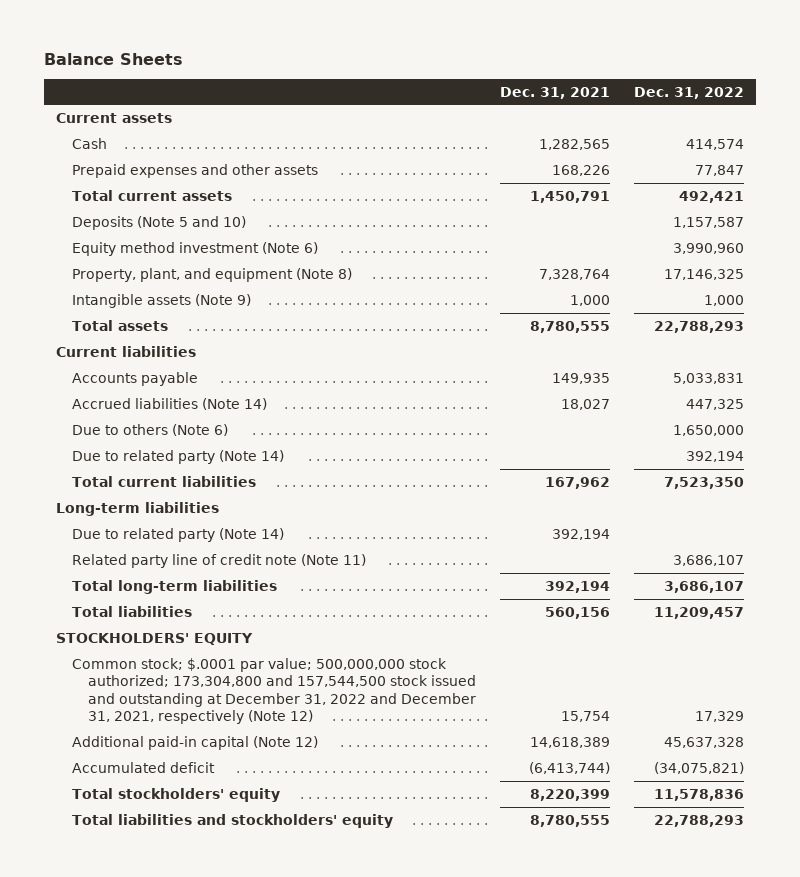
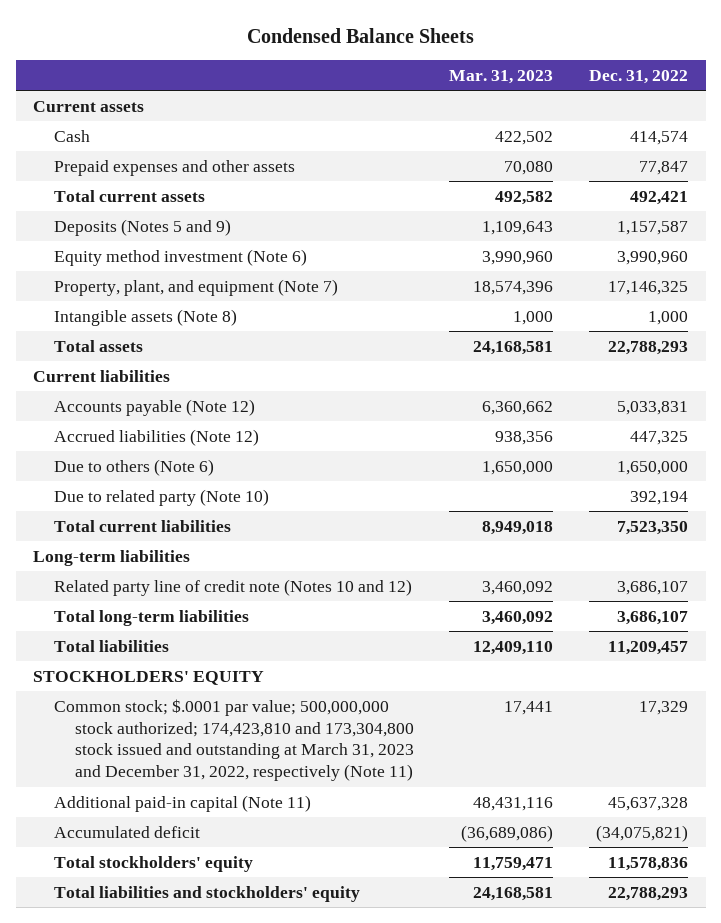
[44,53,184,66] Balance Sheets -> [246,27,474,43] Condensed Balance Sheets
[499,86,610,99] Dec. 31, 2021 -> none
none -> [449,69,554,84] Mar. 31, 2023
[72,215,247,230] Deposits (Note 5 and 10) -> [54,218,232,236] Deposits (Notes 5 and 9)
[72,267,353,282] Property, plant, and equipment (Note 8) -> [54,278,339,296] Property, plant, and equipment (Note 7)
[72,293,252,308] Intangible assets (Note 9) -> [54,308,238,326] Intangible assets (Note 8)
[72,371,199,386] Accounts payable -> [54,398,256,416] Accounts payable (Note 12)
[72,397,268,410] Accrued liabilities (Note 14) -> [54,428,260,446] Accrued liabilities (Note 12)
[72,449,285,464] Due to related party (Note 14) -> [54,488,270,506] Due to related party (Note 10)
[72,527,285,542] Due to related party (Note 14) -> none
[72,553,367,568] Related party line of credit note (Note 11) -> [54,578,413,596] Related party line of credit note (Notes 10 and 12)
[72,657,476,724] Common stock; $.0001 par value; 500,000,000 stock authorized; 173,304,800 and 157,544,500 stock issued and outstanding at December 31, 2022 and December 31, 2021, respectively (Note 12) -> [54,698,414,782] Common stock; $.0001 par value; 500,000,000 stock authorized; 174,423,810 and 173,304,800 stock issued and outstanding at March 31, 2023 and December 31, 2022, respectively (Note 11)
[72,735,319,750] Additional paid-in capital (Note 12) -> [54,794,312,812] Additional paid-in capital (Note 11)

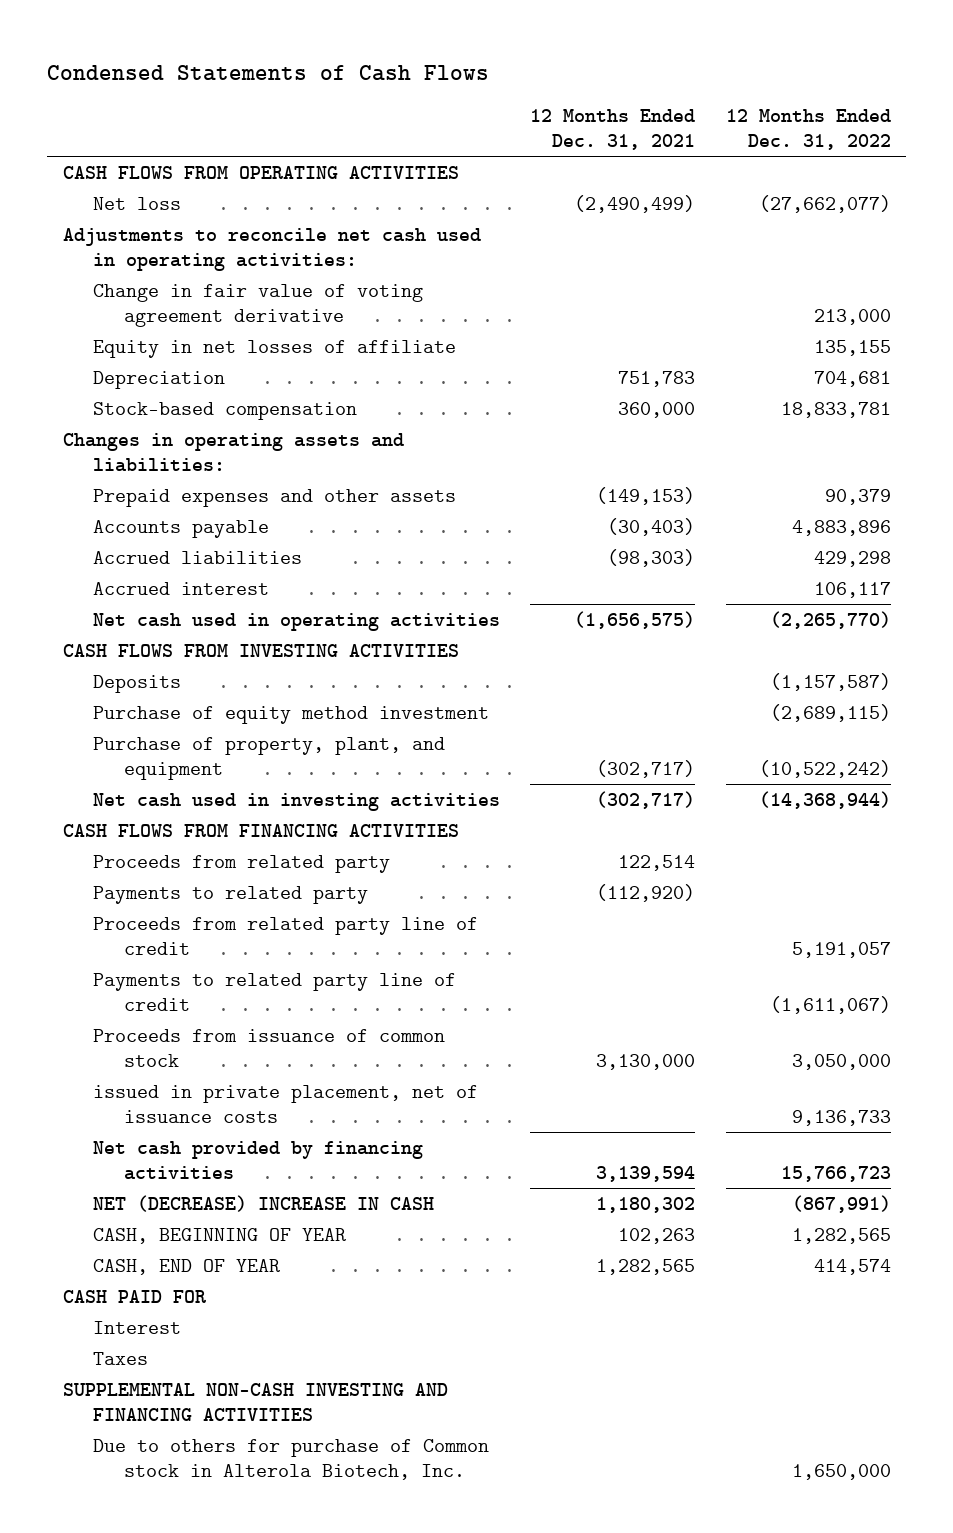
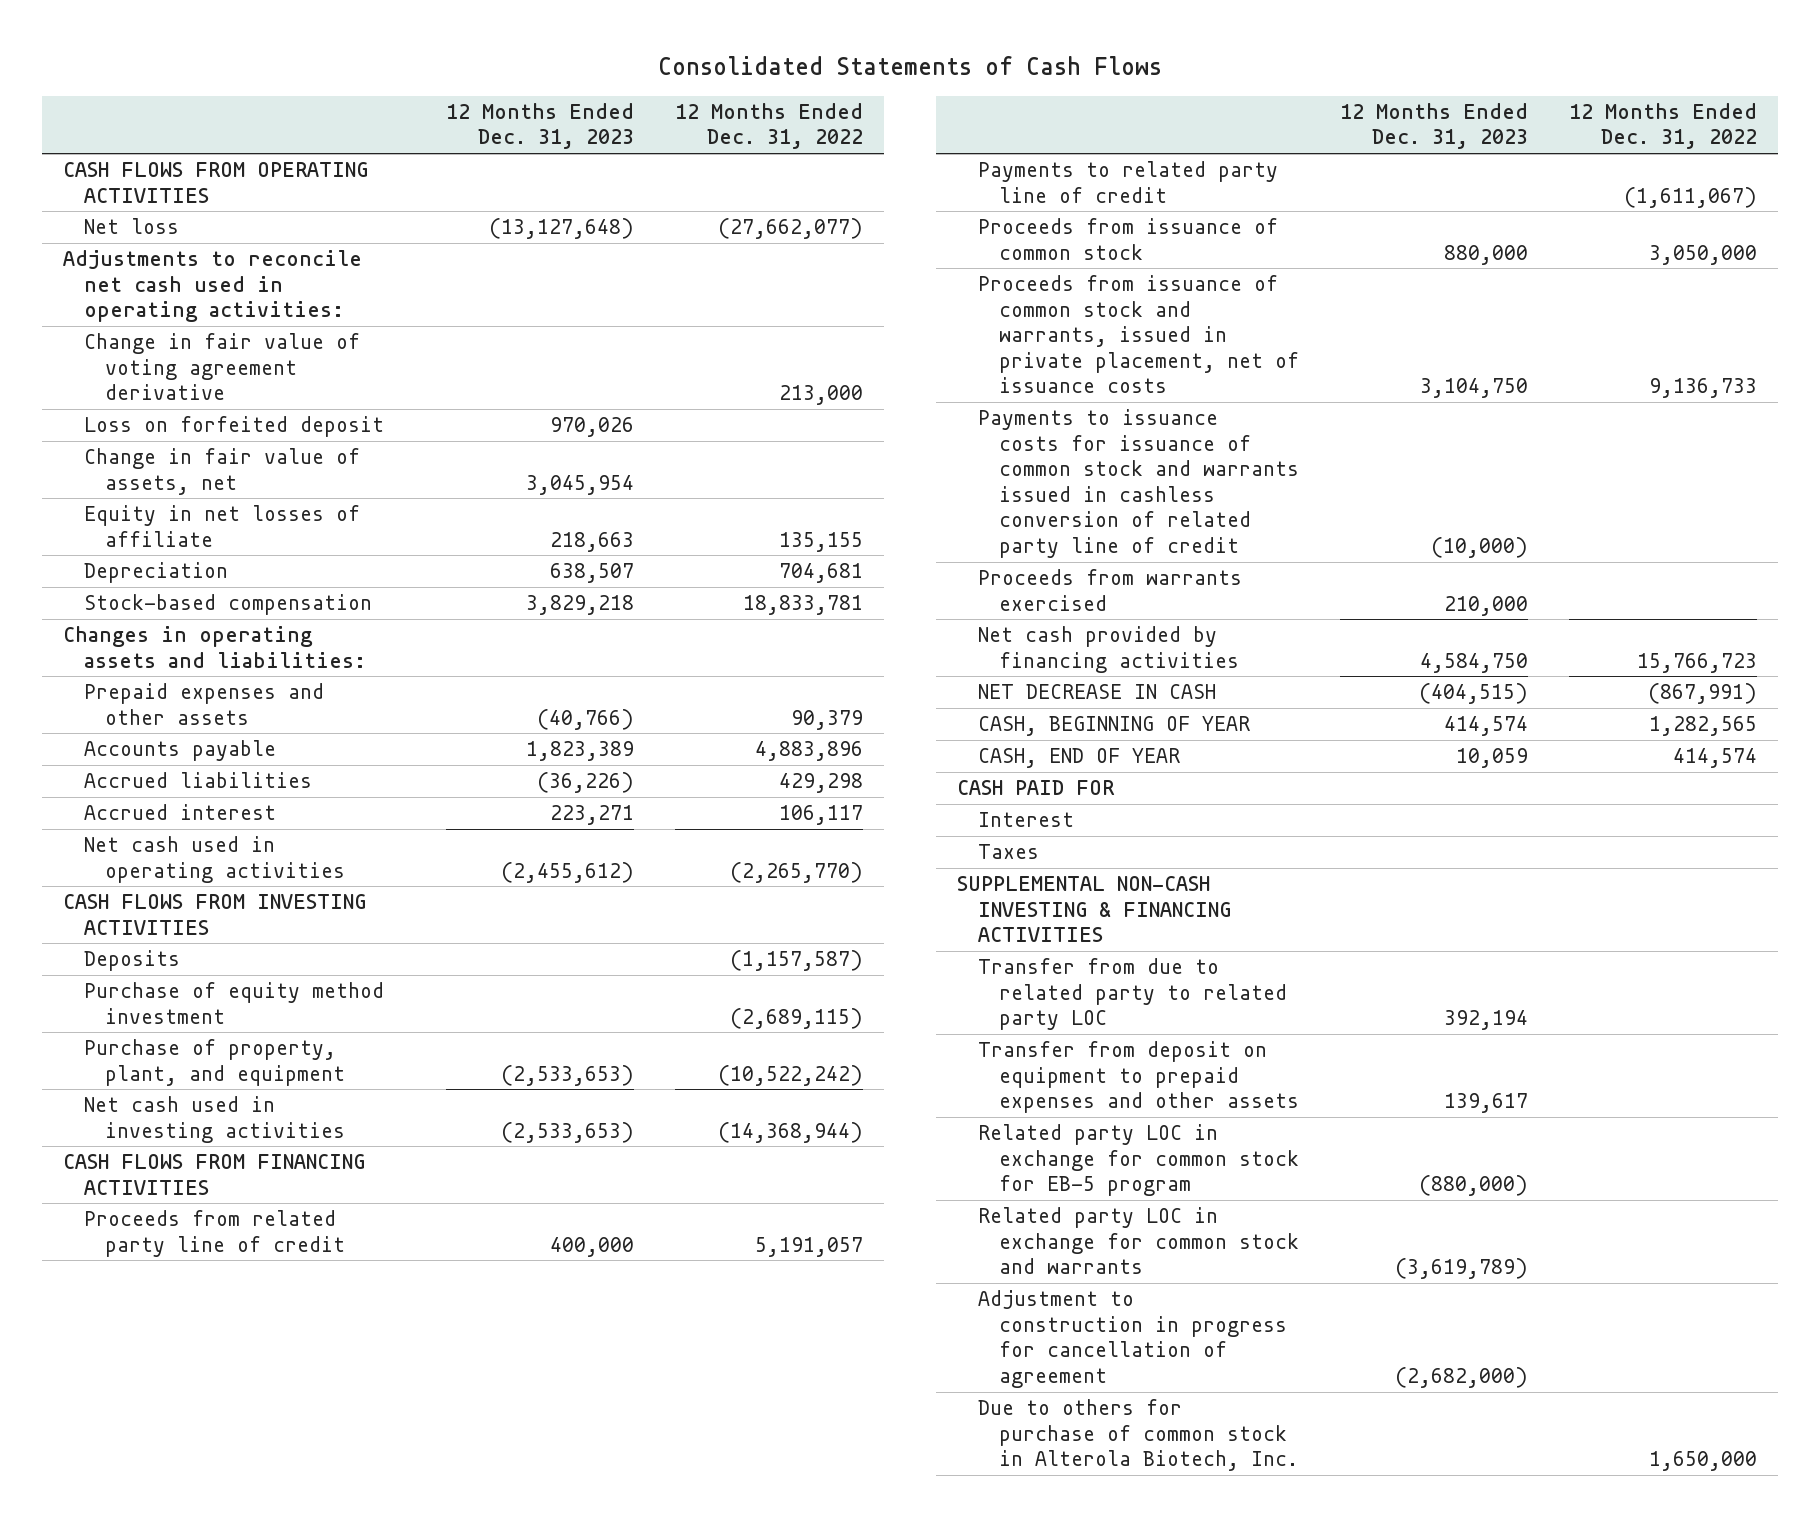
[47,64,490,81] Condensed Statements of Cash Flows -> [658,55,1163,75] Consolidated Statements of Cash Flows
[530,109,696,151] 12 Months Ended Dec. 31, 2021 -> none
none -> [446,102,635,150] 12 Months Ended Dec. 31, 2023
none -> [84,416,385,438] Loss on forfeited deposit
none -> [84,448,361,495] Change in fair value of assets, net
[93,854,391,873] Proceeds from related party -> none
[93,885,369,904] Payments to related party -> none
[93,1084,479,1123] issued in private placement, net of issuance costs -> [978,275,1300,394] Proceeds from issuance of common stock and warrants, issued in private placement, net of issuance costs
none -> [978,409,1300,558] Payments to issuance costs for issuance of common stock and warrants issued in cashless conversion of related party line of credit
none -> [978,569,1243,611] Proceeds from warrants exercised
[93,1194,435,1212] NET (DECREASE) INCREASE IN CASH -> [978,684,1217,700] NET DECREASE IN CASH
[62,1382,448,1421] SUPPLEMENTAL NON-CASH INVESTING AND FINANCING ACTIVITIES -> [956,876,1232,943] SUPPLEMENTAL NON-CASH INVESTING & FINANCING ACTIVITIES
none -> [978,958,1288,1031] Transfer from due to related party to related party LOC
none -> [978,1041,1300,1114] Transfer from deposit on equipment to prepaid expenses and other assets
none -> [978,1124,1300,1197] Related party LOC in exchange for common stock for EB-5 program
none -> [978,1207,1300,1275] Related party LOC in exchange for common stock and warrants
none -> [978,1290,1288,1388] Adjustment to construction in progress for cancellation of agreement
[93,1438,490,1480] Due to others for purchase of Common stock in Alterola Biotech, Inc. -> [978,1399,1299,1472] Due to others for purchase of common stock in Alterola Biotech, Inc.

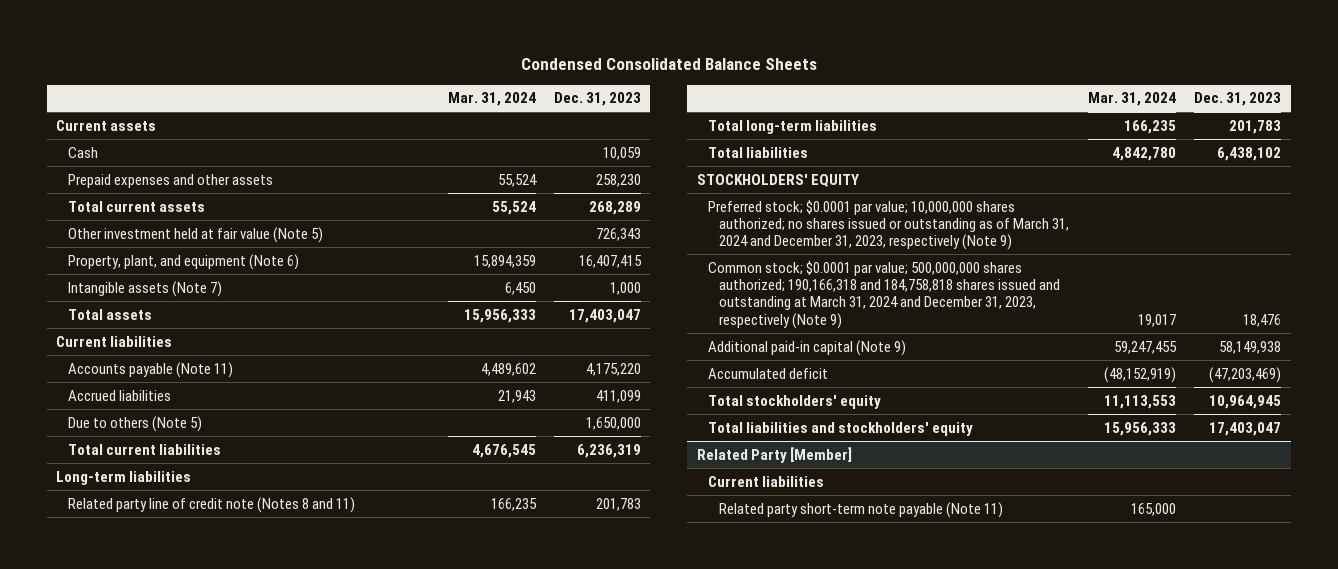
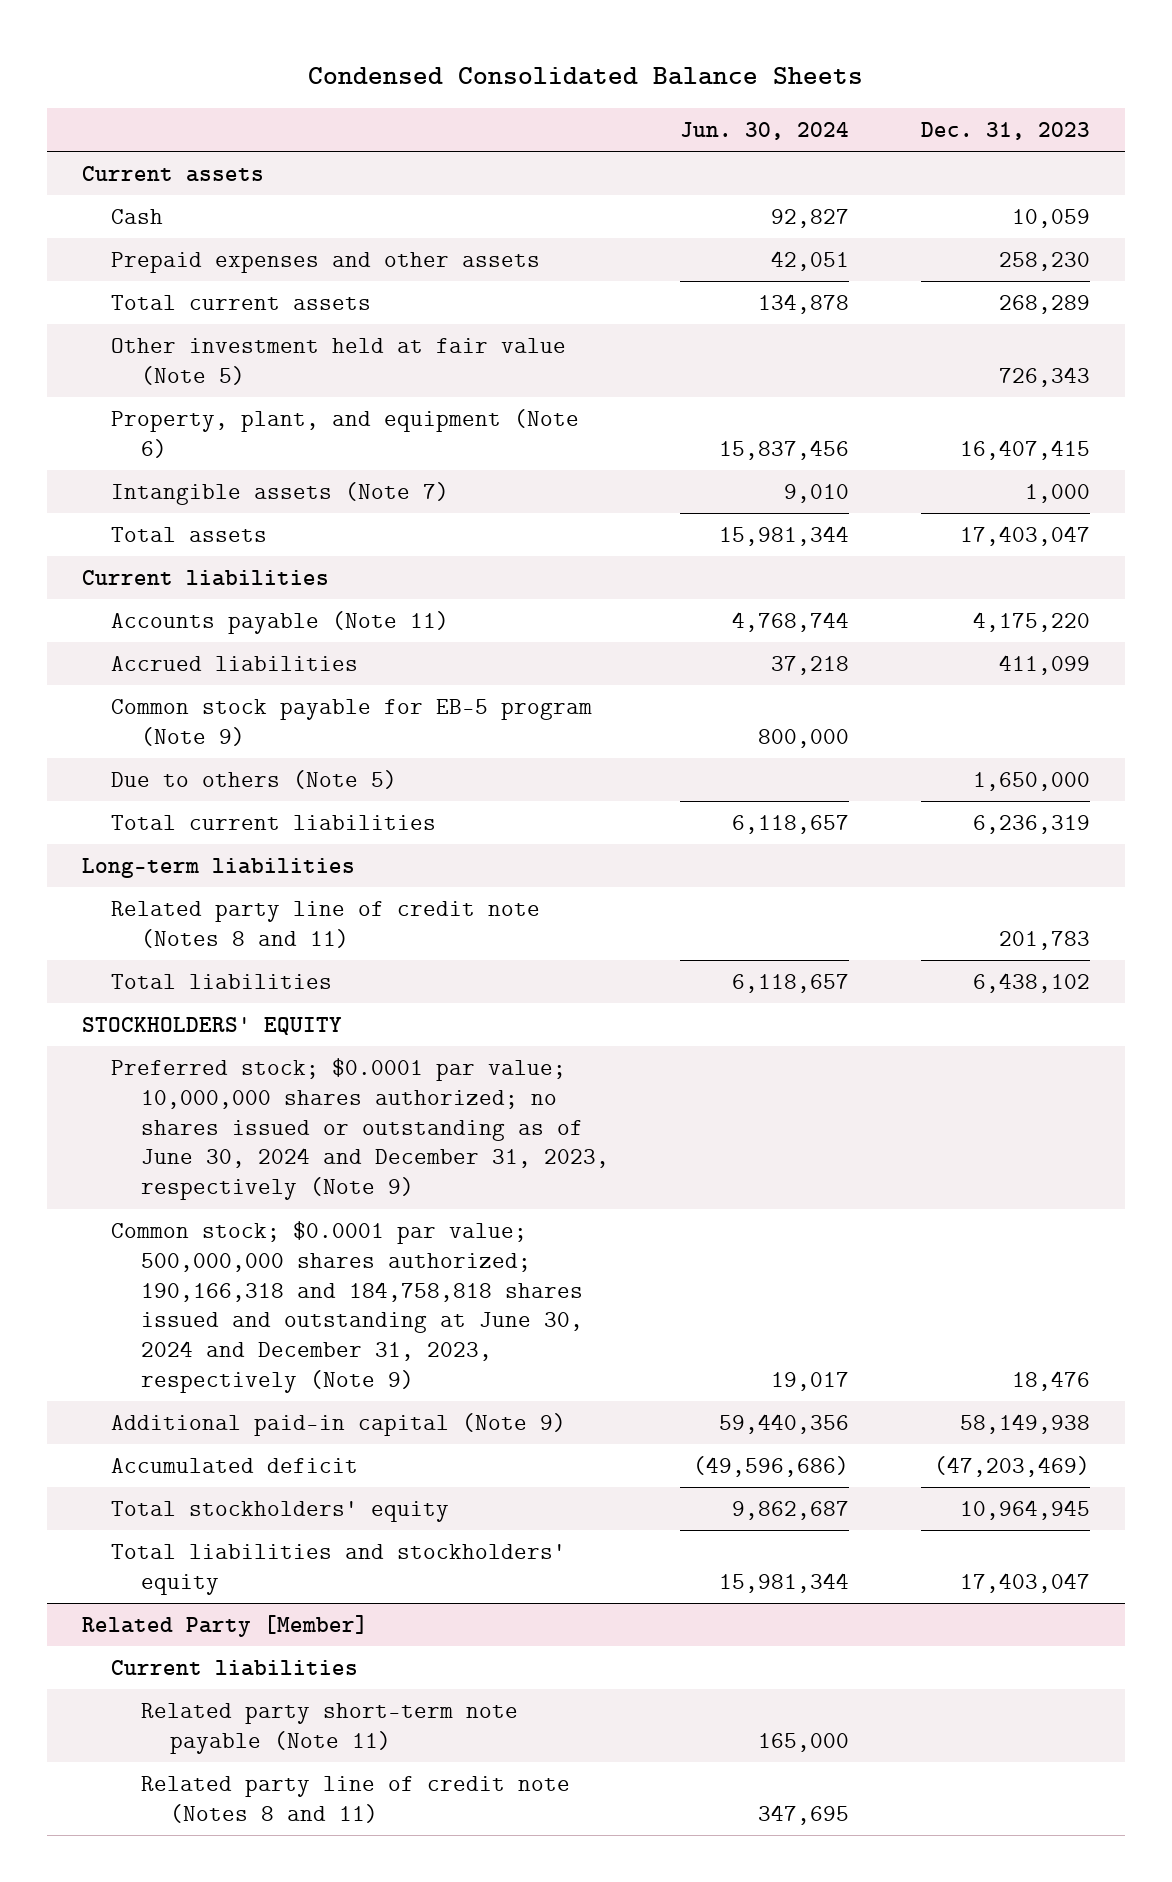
[447,92,536,107] Mar. 31, 2024 -> none
none -> [680,122,850,141] Jun. 30, 2024
none -> [111,699,593,746] Common stock payable for EB-5 program (Note 9)
[707,119,877,134] Total long-term liabilities -> none
[707,199,1070,251] Preferred stock; $0.0001 par value; 10,000,000 shares authorized; no shares issued or outstanding as of March 31, 2024 and December 31, 2023, respectively (Note 9) -> [111,1058,609,1201] Preferred stock; $0.0001 par value; 10,000,000 shares authorized; no shares issued or outstanding as of June 30, 2024 and December 31, 2023, respectively (Note 9)
[707,260,1061,329] Common stock; $0.0001 par value; 500,000,000 shares authorized; 190,166,318 and 184,758,818 shares issued and outstanding at March 31, 2024 and December 31, 2023, respectively (Note 9) -> [111,1221,583,1394] Common stock; $0.0001 par value; 500,000,000 shares authorized; 190,166,318 and 184,758,818 shares issued and outstanding at June 30, 2024 and December 31, 2023, respectively (Note 9)
none -> [140,1776,570,1823] Related party line of credit note (Notes 8 and 11)

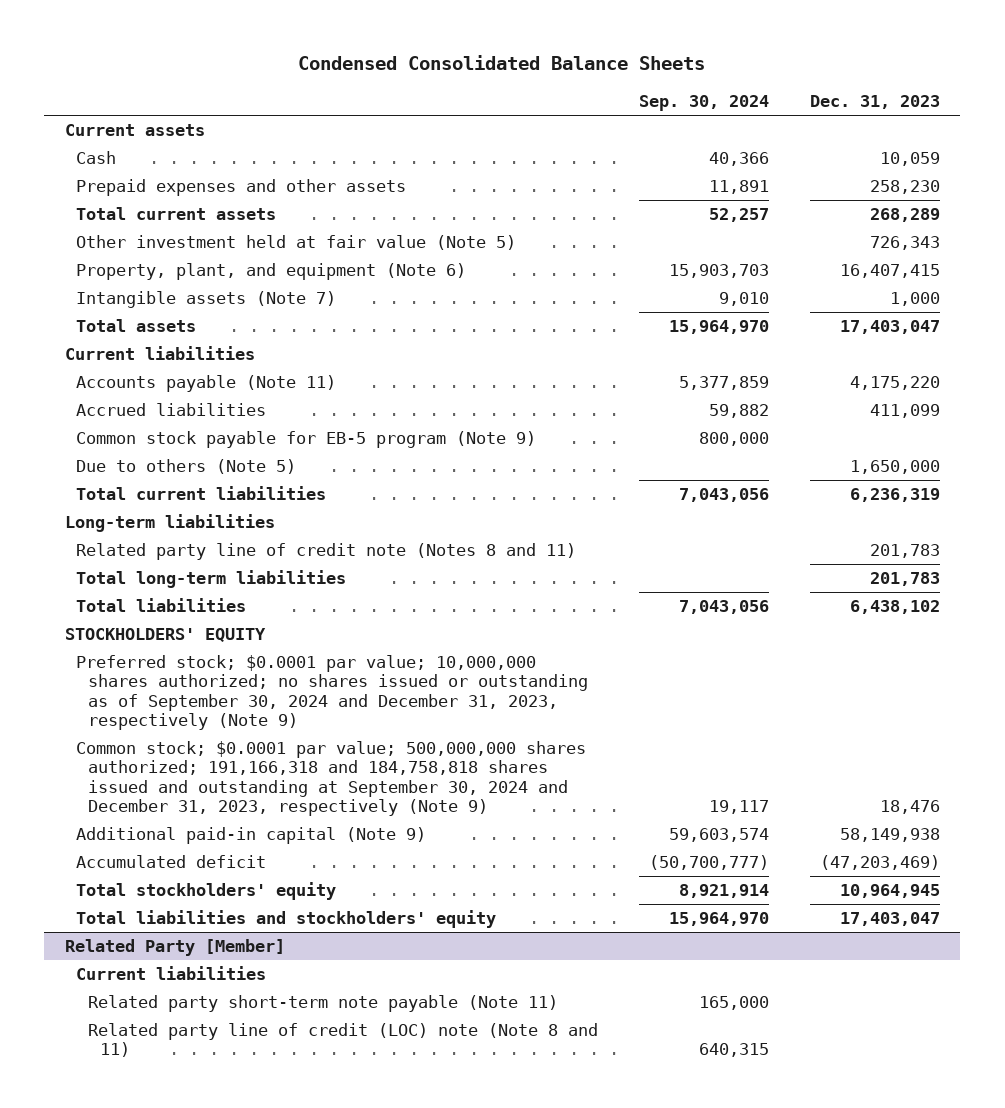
[680,122,850,141] Jun. 30, 2024 -> none
none -> [639,95,770,112] Sep. 30, 2024
none -> [76,570,347,589] Total long-term liabilities
[111,1058,609,1201] Preferred stock; $0.0001 par value; 10,000,000 shares authorized; no shares issued or outstanding as of June 30, 2024 and December 31, 2023, respectively (Note 9) -> [76,655,589,730] Preferred stock; $0.0001 par value; 10,000,000 shares authorized; no shares issued or outstanding as of September 30, 2024 and December 31, 2023, respectively (Note 9)
[111,1221,583,1394] Common stock; $0.0001 par value; 500,000,000 shares authorized; 190,166,318 and 184,758,818 shares issued and outstanding at June 30, 2024 and December 31, 2023, respectively (Note 9) -> [76,741,587,816] Common stock; $0.0001 par value; 500,000,000 shares authorized; 191,166,318 and 184,758,818 shares issued and outstanding at September 30, 2024 and December 31, 2023, respectively (Note 9)
[140,1776,570,1823] Related party line of credit note (Notes 8 and 11) -> [88,1023,599,1058] Related party line of credit (LOC) note (Note 8 and 11)

